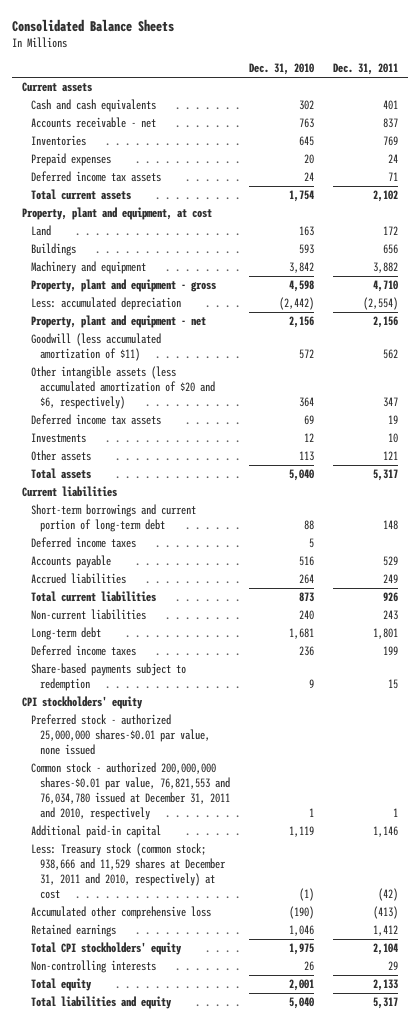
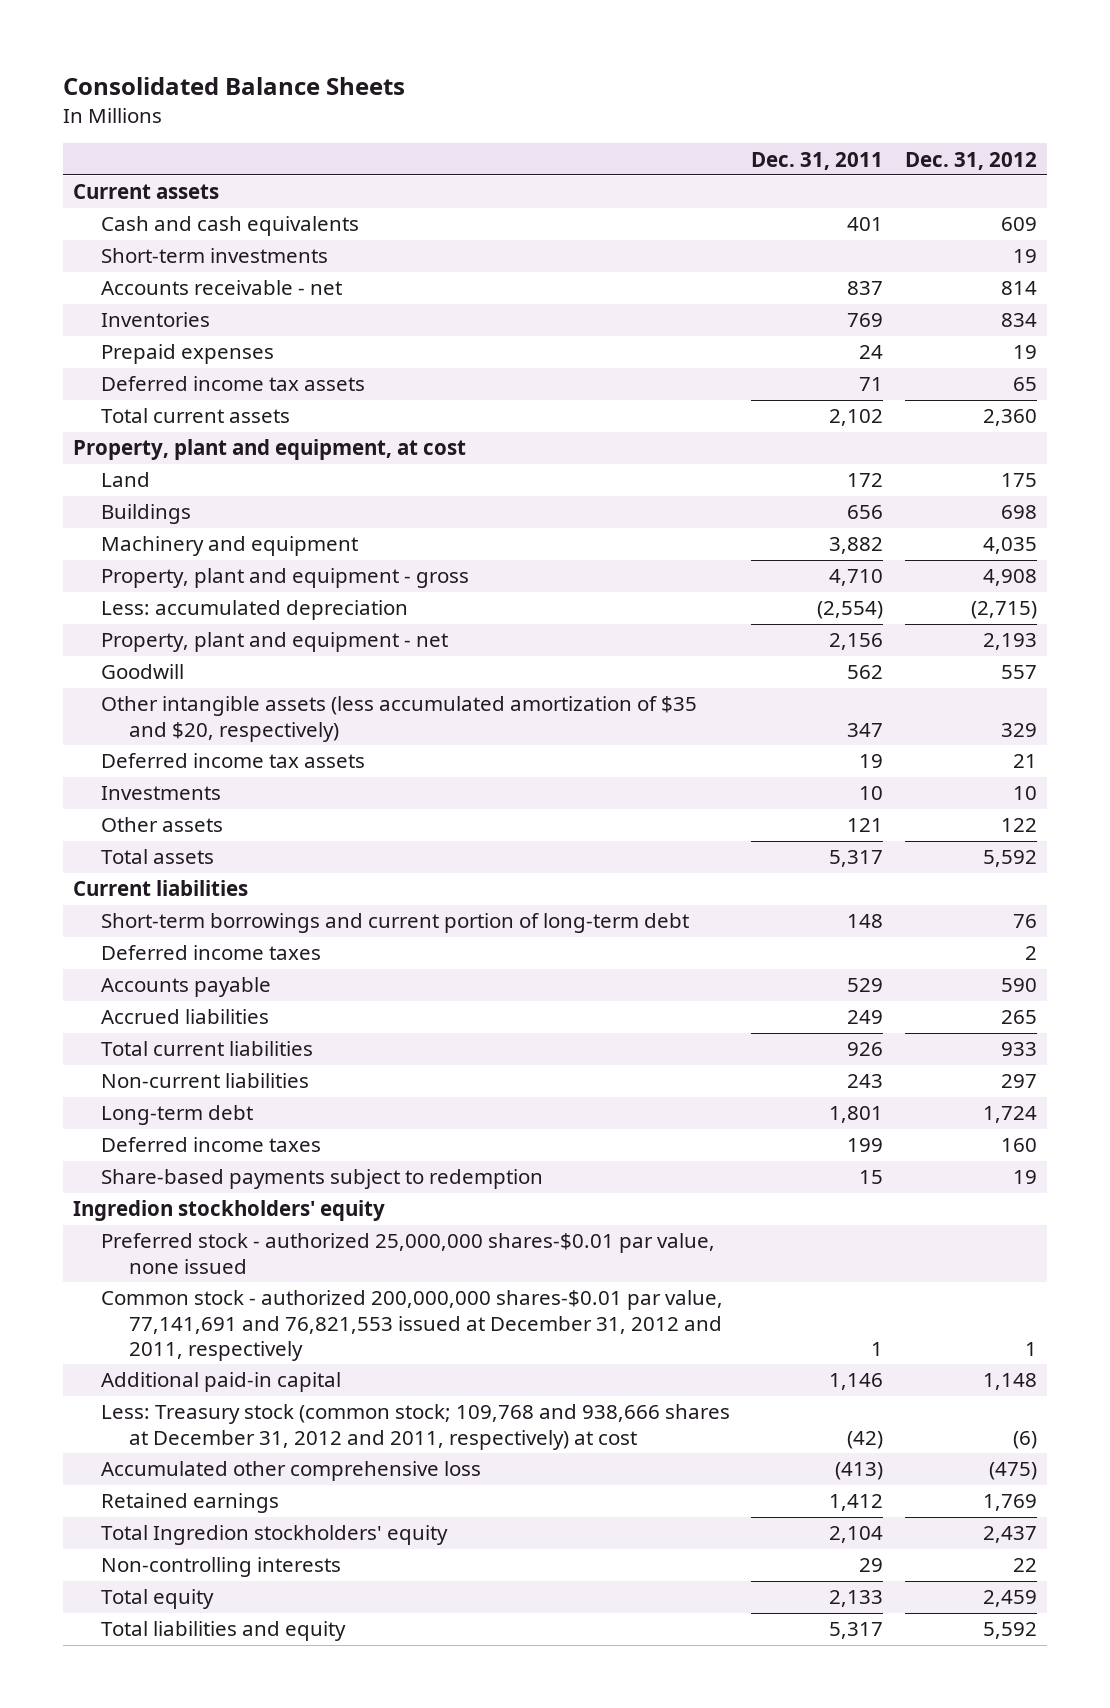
[249,63,315,76] Dec. 31, 2010 -> none
none -> [904,151,1037,170] Dec. 31, 2012
none -> [100,248,328,264] Short-term investments
[30,333,161,362] Goodwill (less accumulated amortization of $11) -> [100,664,184,680] Goodwill
[30,366,215,409] Other intangible assets (less accumulated amortization of $20 and $6, respectively) -> [100,696,697,742] Other intangible assets (less accumulated amortization of $35 and $20, respectively)
[21,696,143,710] CPI stockholders' equity -> [73,1200,386,1222] Ingredion stockholders' equity
[30,762,230,820] Common stock - authorized 200,000,000 shares-$0.01 par value, 76,821,553 and 76,034,780 issued at December 31, 2011 and 2010, respectively -> [100,1290,723,1362] Common stock - authorized 200,000,000 shares-$0.01 par value, 77,141,691 and 76,821,553 issued at December 31, 2012 and 2011, respectively
[30,843,226,899] Less: Treasury stock (common stock; 938,666 and 11,529 shares at December 31, 2011 and 2010, respectively) at cost -> [100,1404,730,1450] Less: Treasury stock (common stock; 109,768 and 938,666 shares at December 31, 2012 and 2011, respectively) at cost
[30,942,182,956] Total CPI stockholders' equity -> [100,1525,448,1546] Total Ingredion stockholders' equity

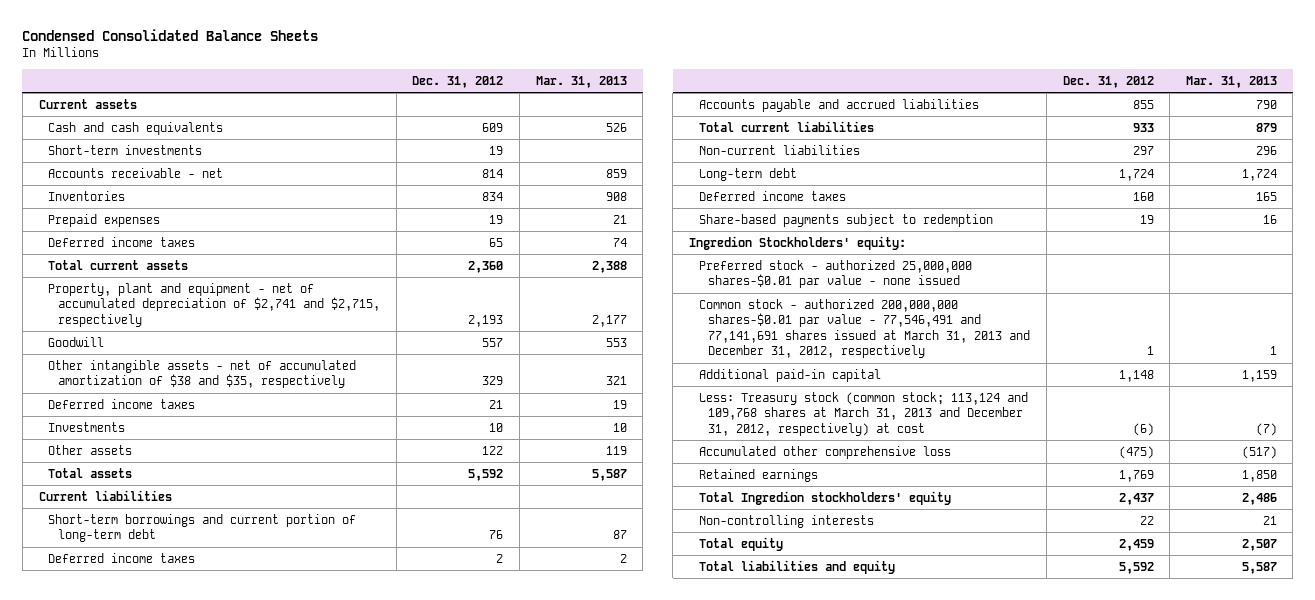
[62,76,405,95] Consolidated Balance Sheets -> [22,28,319,41] Condensed Consolidated Balance Sheets
[751,151,884,170] Dec. 31, 2011 -> none
none -> [535,75,627,88] Mar. 31, 2013
[100,376,365,392] Deferred income tax assets -> [48,236,196,247] Deferred income taxes
[73,439,467,461] Property, plant and equipment, at cost -> none
[100,472,150,488] Land -> none
[100,504,191,525] Buildings -> none
[100,536,358,557] Machinery and equipment -> none
[100,568,469,589] Property, plant and equipment - gross -> none
[100,600,408,621] Less: accumulated depreciation -> none
[100,632,448,653] Property, plant and equipment - net -> [48,282,381,327] Property, plant and equipment - net of accumulated depreciation of $2,741 and $2,715, respectively
[100,696,697,742] Other intangible assets (less accumulated amortization of $35 and $20, respectively) -> [48,359,357,389] Other intangible assets - net of accumulated amortization of $38 and $35, respectively
[100,753,365,769] Deferred income tax assets -> [48,398,196,409] Deferred income taxes
[100,977,271,998] Accounts payable -> none
[100,1009,269,1025] Accrued liabilities -> none
none -> [698,98,979,112] Accounts payable and accrued liabilities
[73,1200,386,1222] Ingredion stockholders' equity -> [688,235,906,250] Ingredion Stockholders' equity:
[100,1233,715,1274] Preferred stock - authorized 25,000,000 shares-$0.01 par value, none issued -> [698,259,972,289] Preferred stock - authorized 25,000,000 shares-$0.01 par value - none issued
[100,1290,723,1362] Common stock - authorized 200,000,000 shares-$0.01 par value, 77,141,691 and 76,821,553 issued at December 31, 2012 and 2011, respectively -> [698,298,1031,359] Common stock - authorized 200,000,000 shares-$0.01 par value - 77,546,491 and 77,141,691 shares issued at March 31, 2013 and December 31, 2012, respectively
[100,1404,730,1450] Less: Treasury stock (common stock; 109,768 and 938,666 shares at December 31, 2012 and 2011, respectively) at cost -> [698,391,1028,436] Less: Treasury stock (common stock; 113,124 and 109,768 shares at March 31, 2013 and December 31, 2012, respectively) at cost

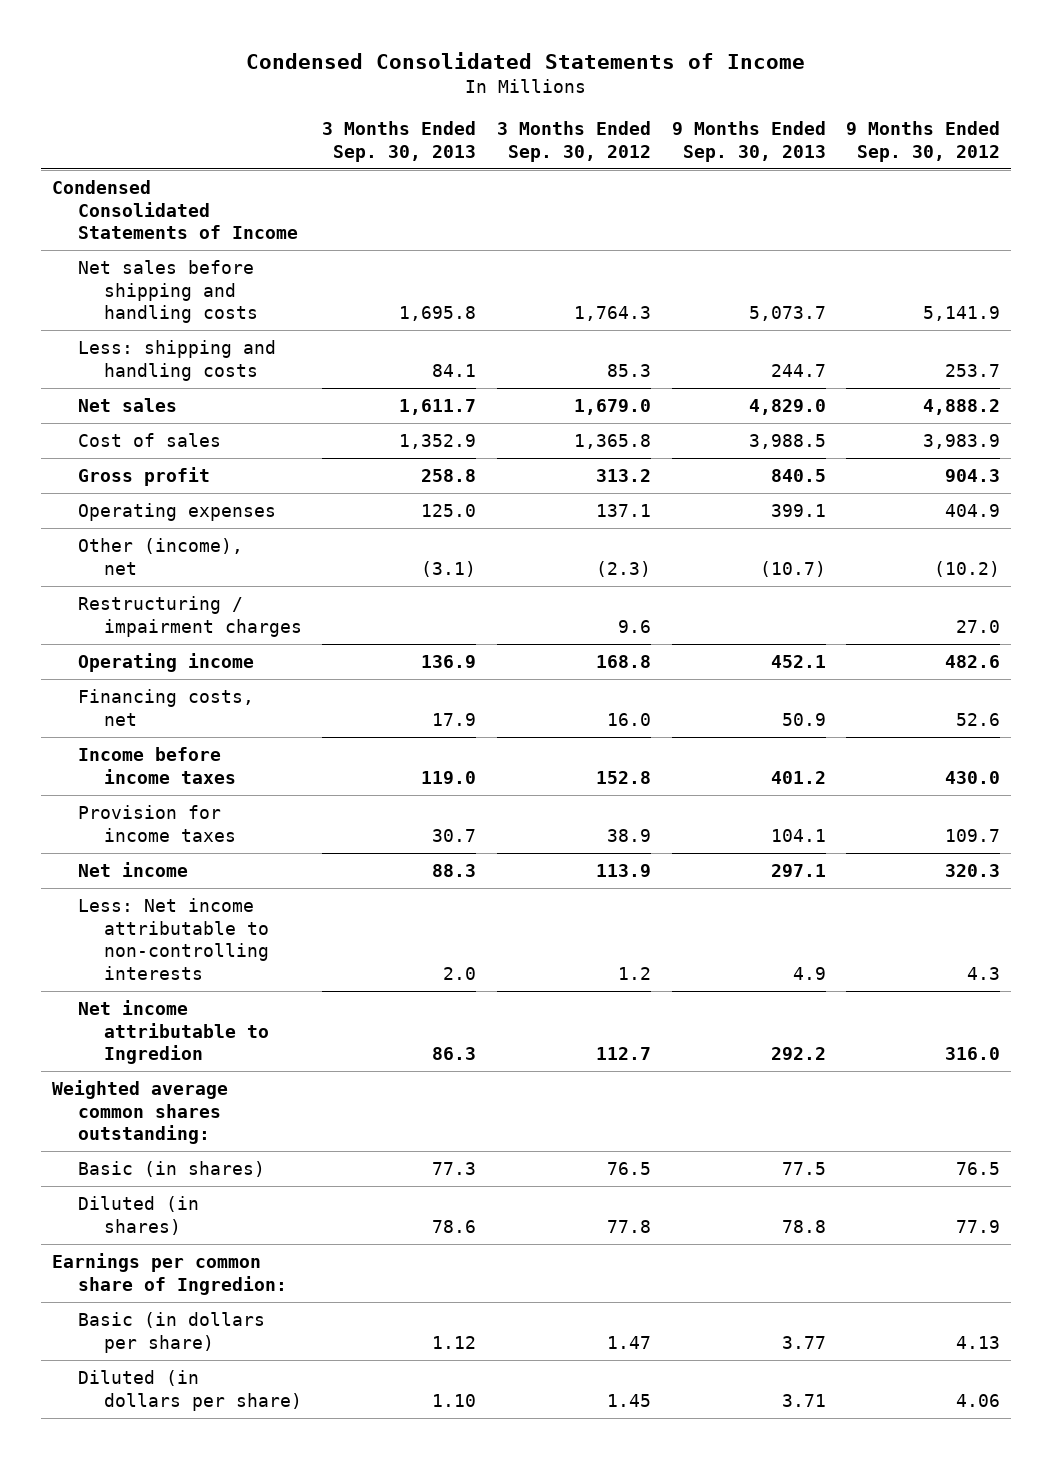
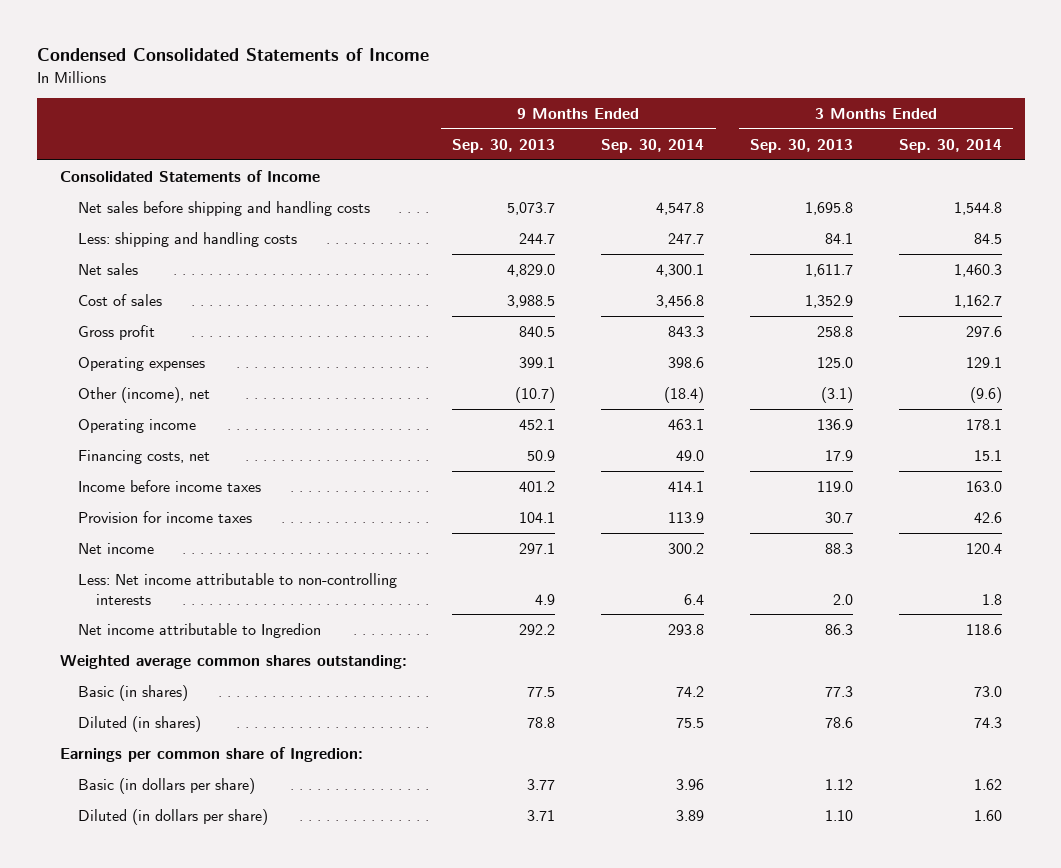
[496,121,651,162] 3 Months Ended Sep. 30, 2012 -> none
[846,121,1001,162] 9 Months Ended Sep. 30, 2012 -> none
none -> [601,138,705,153] Sep. 30, 2014
none -> [898,138,1002,153] Sep. 30, 2014
[51,180,298,240] Condensed Consolidated Statements of Income -> [59,169,320,182] Consolidated Statements of Income
[77,596,302,637] Restructuring / impairment charges -> none

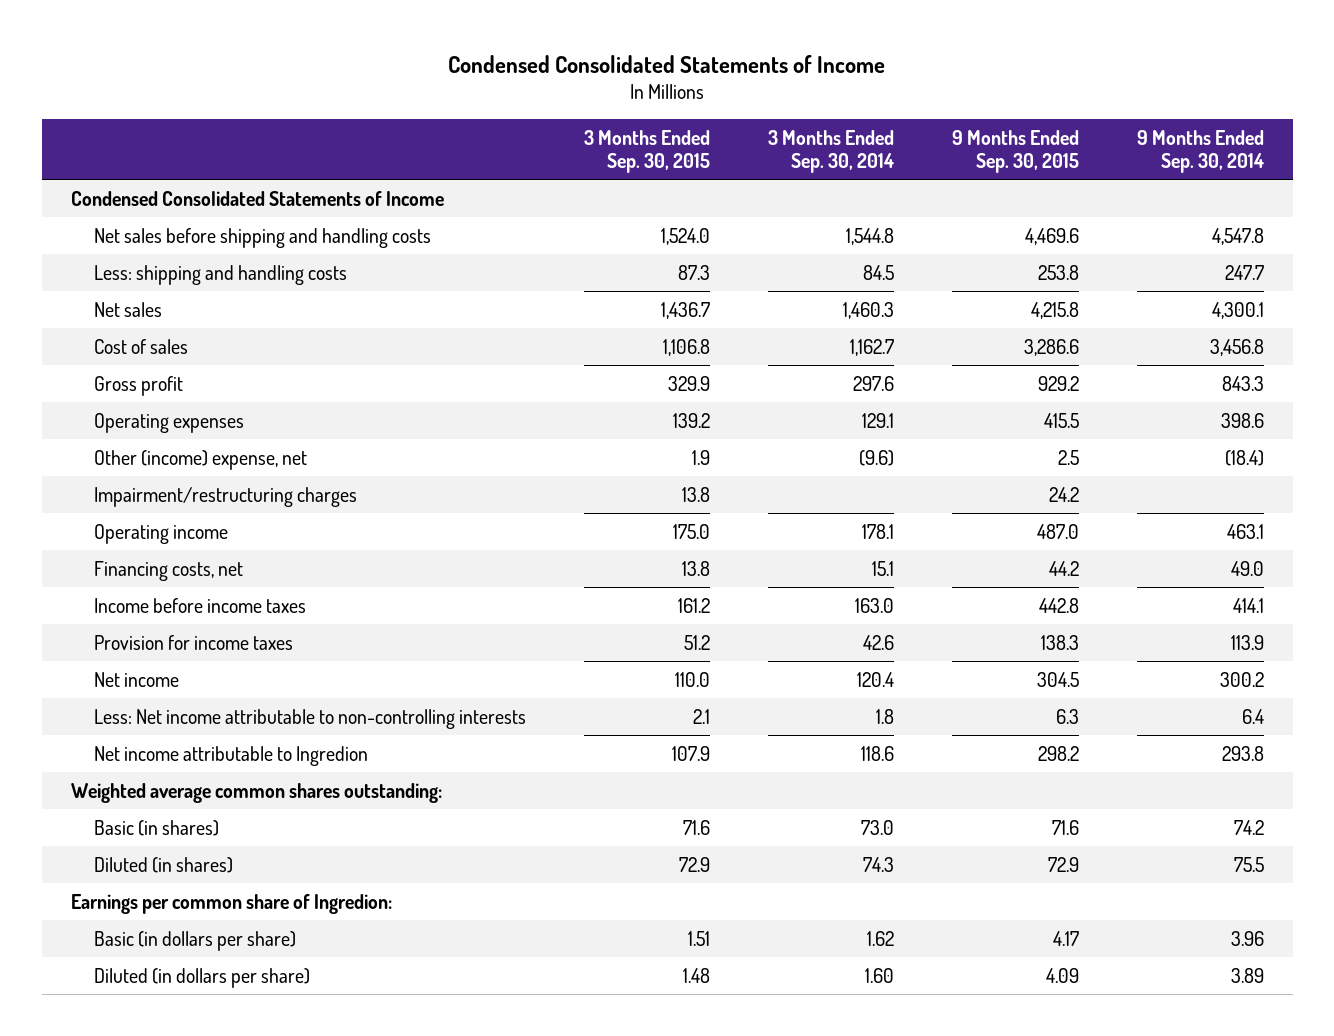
[452,138,556,153] Sep. 30, 2013 -> none
[749,138,853,153] Sep. 30, 2013 -> none
none -> [583,129,710,174] 3 Months Ended Sep. 30, 2015
none -> [951,129,1079,174] 9 Months Ended Sep. 30, 2015
[59,169,320,182] Consolidated Statements of Income -> [70,190,444,206] Condensed Consolidated Statements of Income
[77,386,210,403] Other (income), net -> [93,449,307,470] Other (income) expense, net
none -> [93,486,357,507] Impairment/restructuring charges

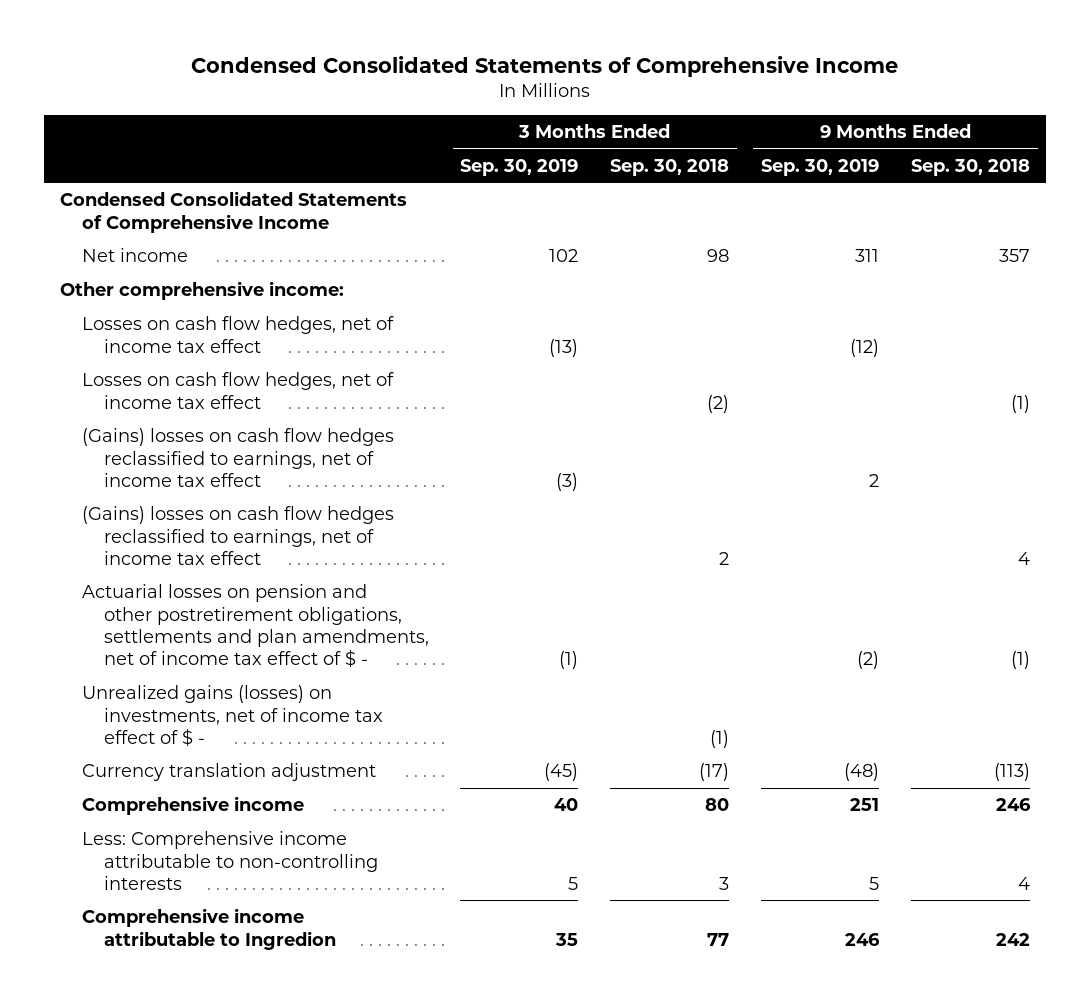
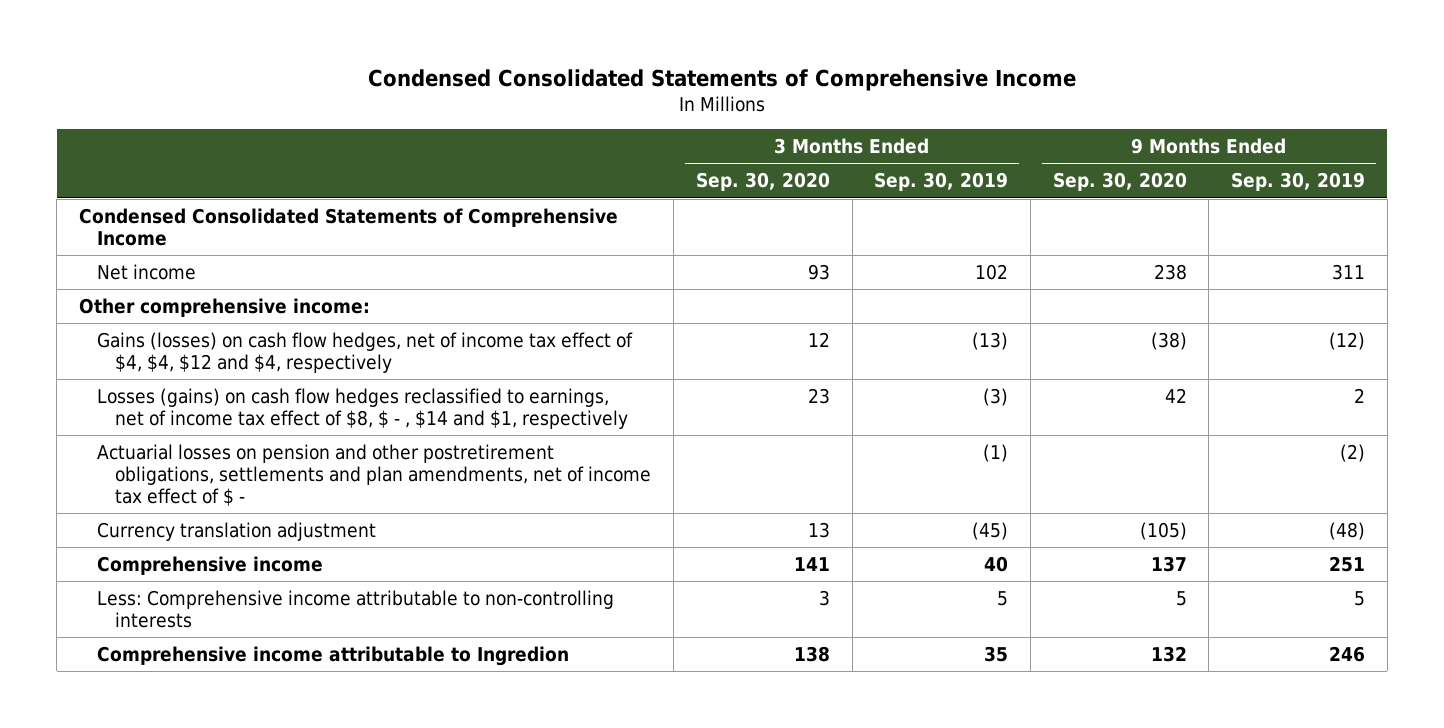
[610,158,730,176] Sep. 30, 2018 -> none
[911,158,1031,176] Sep. 30, 2018 -> none
none -> [695,172,830,192] Sep. 30, 2020
none -> [1052,172,1187,192] Sep. 30, 2020
[81,372,394,409] Losses on cash flow hedges, net of income tax effect -> none
[81,506,394,565] (Gains) losses on cash flow hedges reclassified to earnings, net of income tax effect -> none
[81,316,394,353] Losses on cash flow hedges, net of income tax effect -> [97,331,634,373] Gains (losses) on cash flow hedges, net of income tax effect of $4, $4, $12 and $4, respectively
[81,428,394,487] (Gains) losses on cash flow hedges reclassified to earnings, net of income tax effect -> [97,387,629,429] Losses (gains) on cash flow hedges reclassified to earnings, net of income tax effect of $8, $ - , $14 and $1, respectively
[81,685,383,746] Unrealized gains (losses) on investments, net of income tax effect of $ - -> none

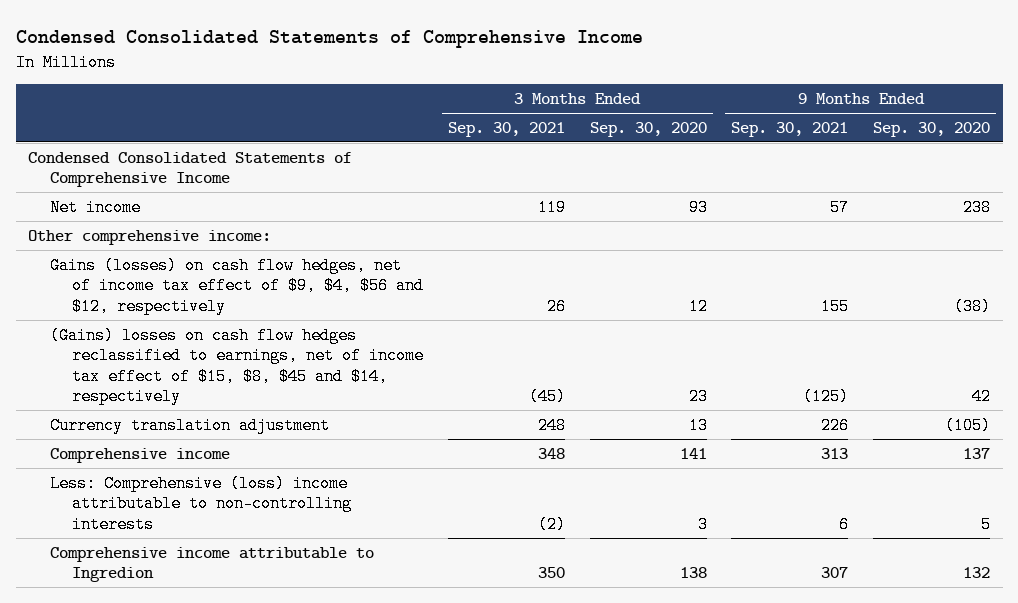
[874,172,1009,192] Sep. 30, 2019 -> none
[1231,172,1366,192] Sep. 30, 2019 -> none
none -> [447,121,565,137] Sep. 30, 2021
none -> [731,121,849,137] Sep. 30, 2021
[97,443,652,507] Actuarial losses on pension and other postretirement obligations, settlements and plan amendments, net of income tax effect of $ - -> none
[97,331,634,373] Gains (losses) on cash flow hedges, net of income tax effect of $4, $4, $12 and $4, respectively -> [49,256,424,315] Gains (losses) on cash flow hedges, net of income tax effect of $9, $4, $56 and $12, respectively
[97,387,629,429] Losses (gains) on cash flow hedges reclassified to earnings, net of income tax effect of $8, $ - , $14 and $1, respectively -> [49,326,424,406] (Gains) losses on cash flow hedges reclassified to earnings, net of income tax effect of $15, $8, $45 and $14, respectively
[97,589,615,628] Less: Comprehensive income attributable to non-controlling interests -> [49,474,352,533] Less: Comprehensive (loss) income attributable to non-controlling interests

